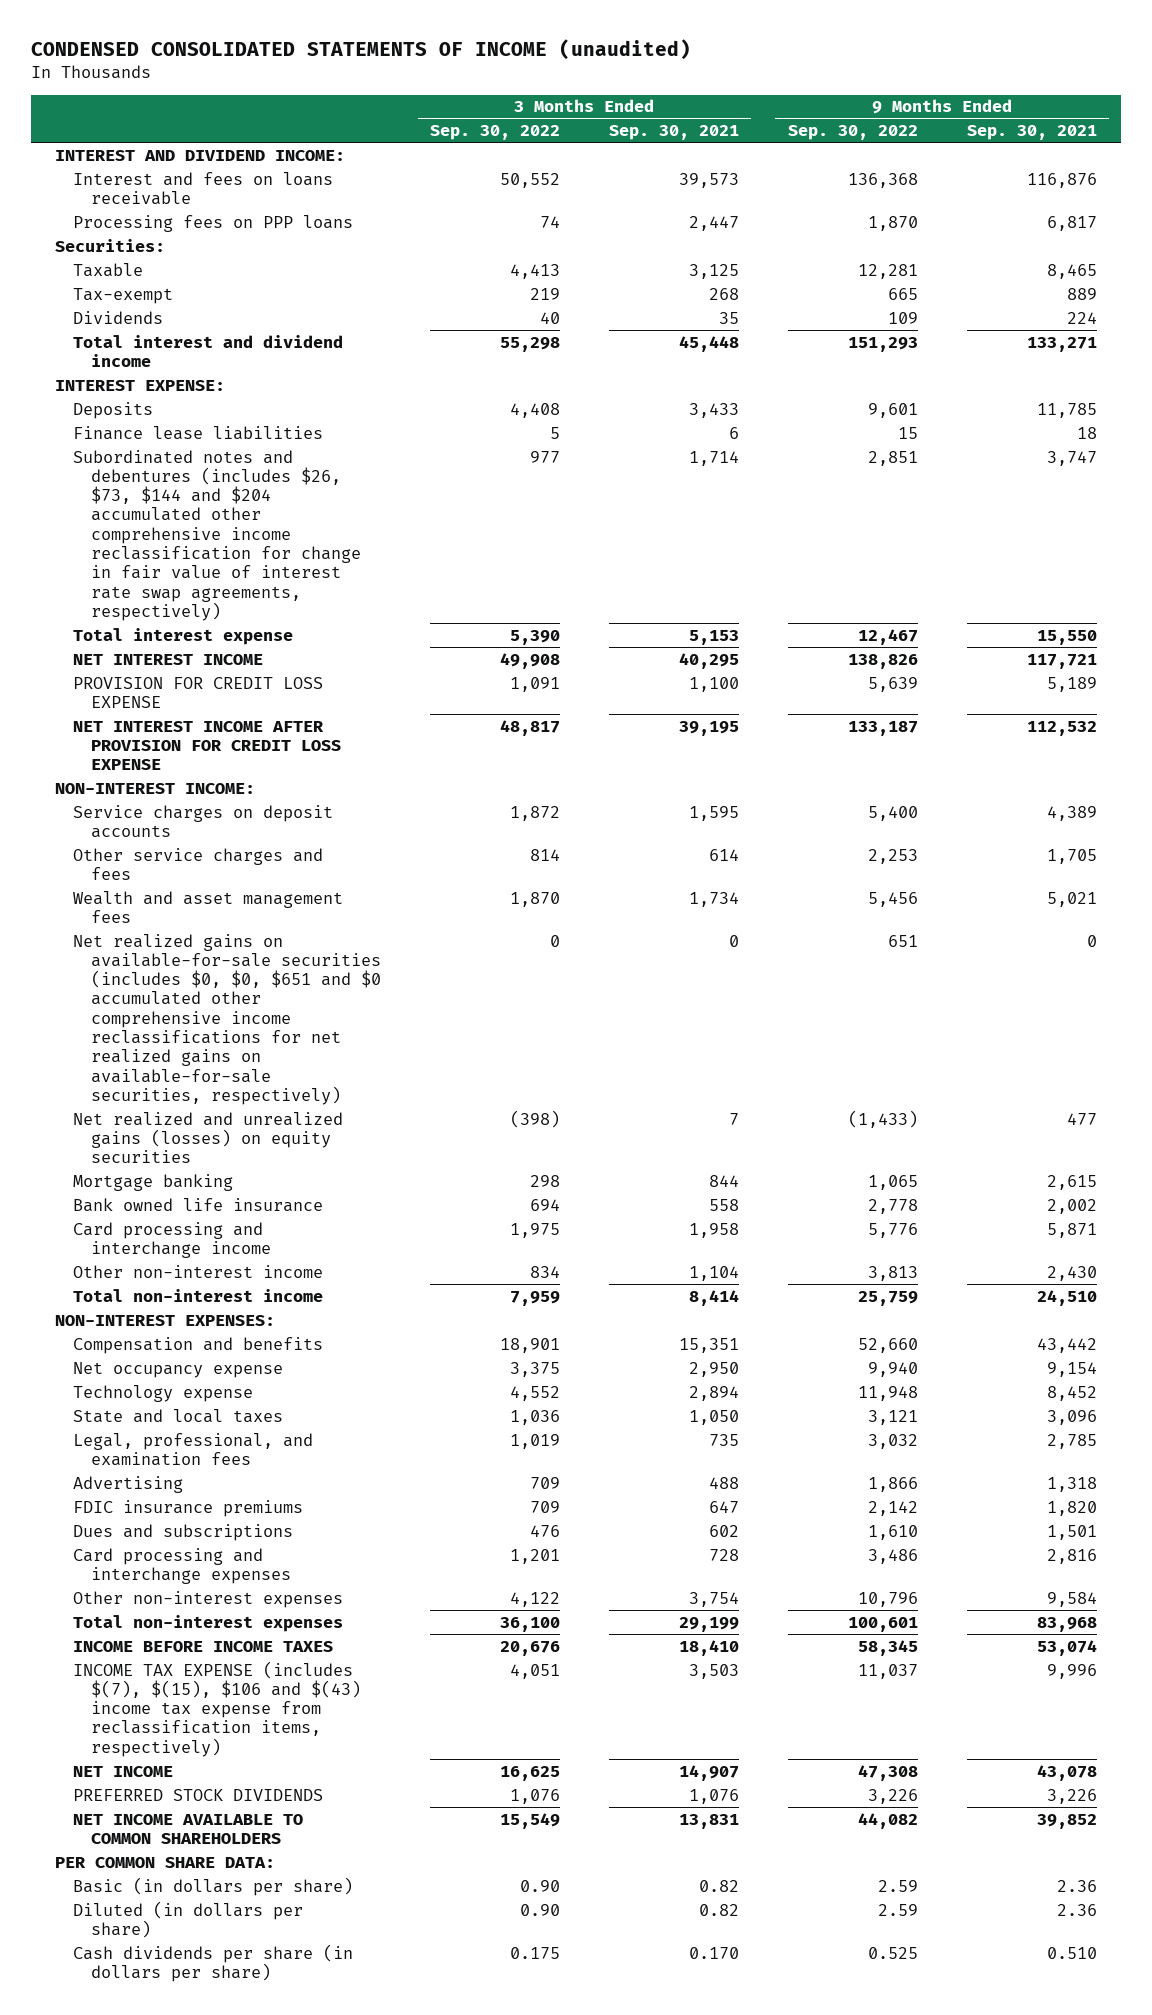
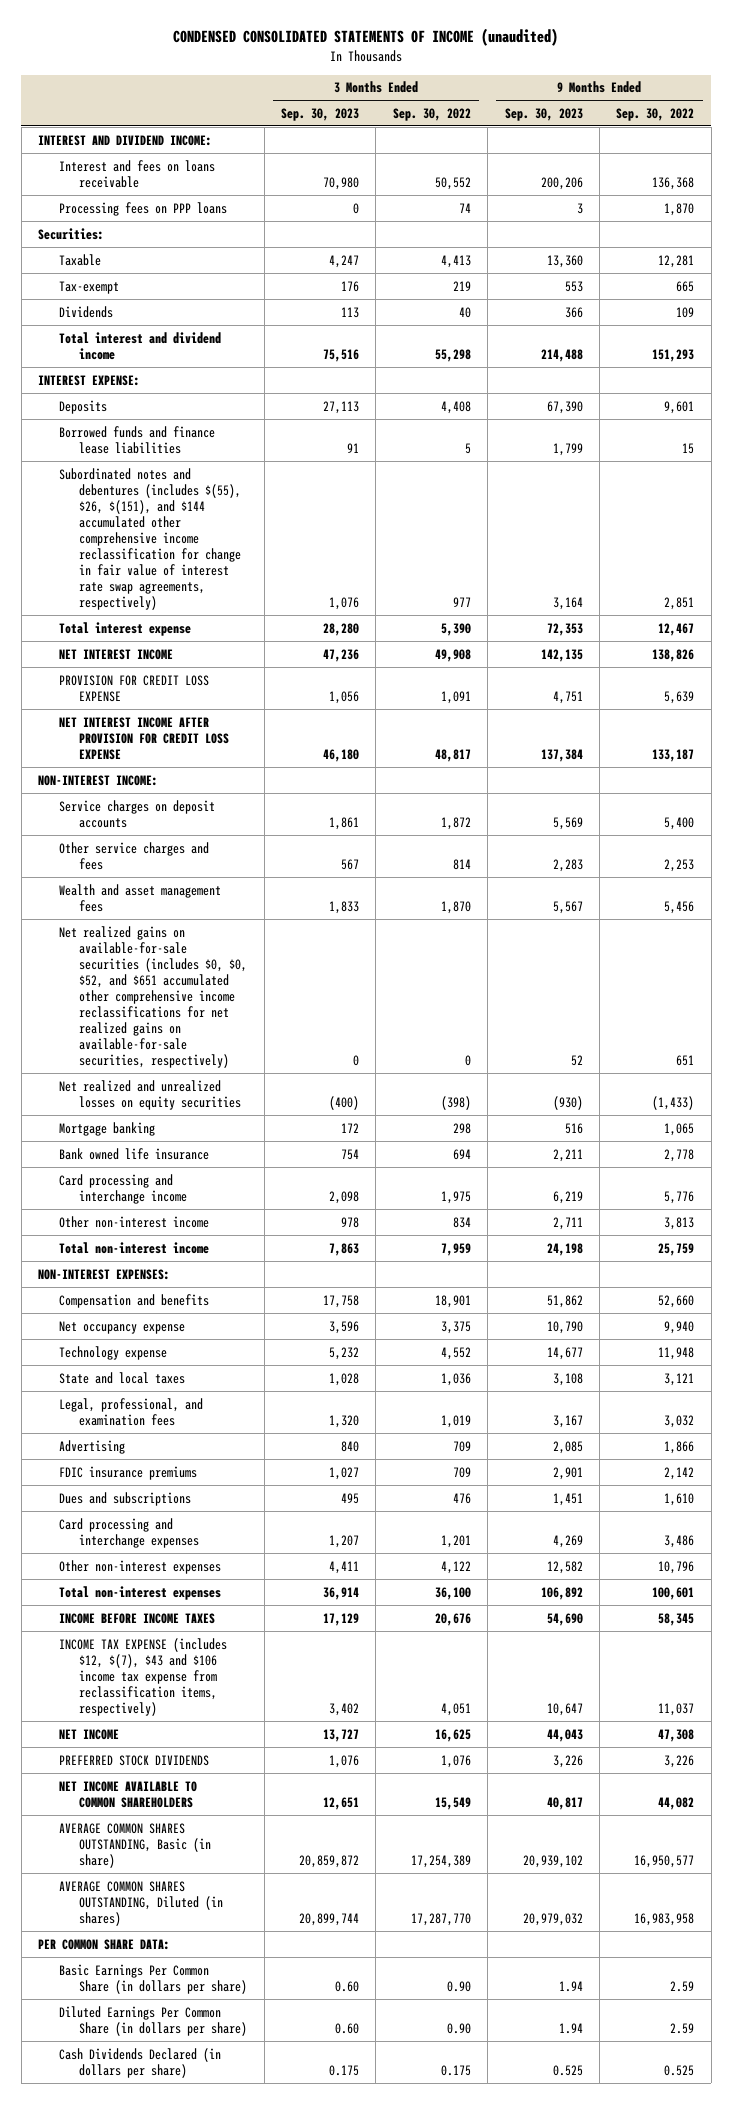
[608,125,739,141] Sep. 30, 2021 -> none
[966,125,1097,141] Sep. 30, 2021 -> none
none -> [280,107,359,121] Sep. 30, 2023
none -> [504,107,583,121] Sep. 30, 2023
[73,425,324,440] Finance lease liabilities -> [58,425,215,454] Borrowed funds and finance lease liabilities
[73,449,362,621] Subordinated notes and debentures (includes $26, $73, $144 and $204 accumulated other comprehensive income reclassification for change in fair value of interest rate swap agreements, respectively) -> [58,467,242,611] Subordinated notes and debentures (includes $(55), $26, $(151), and $144 accumulated other comprehensive income reclassification for change in fair value of interest rate swap agreements, respectively)
[73,933,382,1105] Net realized gains on available-for-sale securities (includes $0, $0, $651 and $0 accumulated other comprehensive income reclassifications for net realized gains on available-for-sale securities, respectively) -> [58,925,248,1069] Net realized gains on available-for-sale securities (includes $0, $0, $52, and $651 accumulated other comprehensive income reclassifications for net realized gains on available-for-sale securities, respectively)
[73,1111,344,1164] Net realized and unrealized gains (losses) on equity securities -> [58,1079,242,1110] Net realized and unrealized losses on equity securities
[73,1660,362,1757] INCOME TAX EXPENSE (includes $(7), $(15), $106 and $(43) income tax expense from reclassification items, respectively) -> [58,1637,227,1716] INCOME TAX EXPENSE (includes $12, $(7), $43 and $106 income tax expense from reclassification items, respectively)
none -> [58,1822,212,1868] AVERAGE COMMON SHARES OUTSTANDING, Basic (in share)
none -> [58,1880,224,1926] AVERAGE COMMON SHARES OUTSTANDING, Diluted (in shares)
[73,1876,354,1896] Basic (in dollars per share) -> [58,1963,248,1994] Basic Earnings Per Common Share (in dollars per share)
[73,1900,304,1938] Diluted (in dollars per share) -> [58,2005,248,2036] Diluted Earnings Per Common Share (in dollars per share)
[73,1943,354,1982] Cash dividends per share (in dollars per share) -> [58,2047,221,2078] Cash Dividends Declared (in dollars per share)

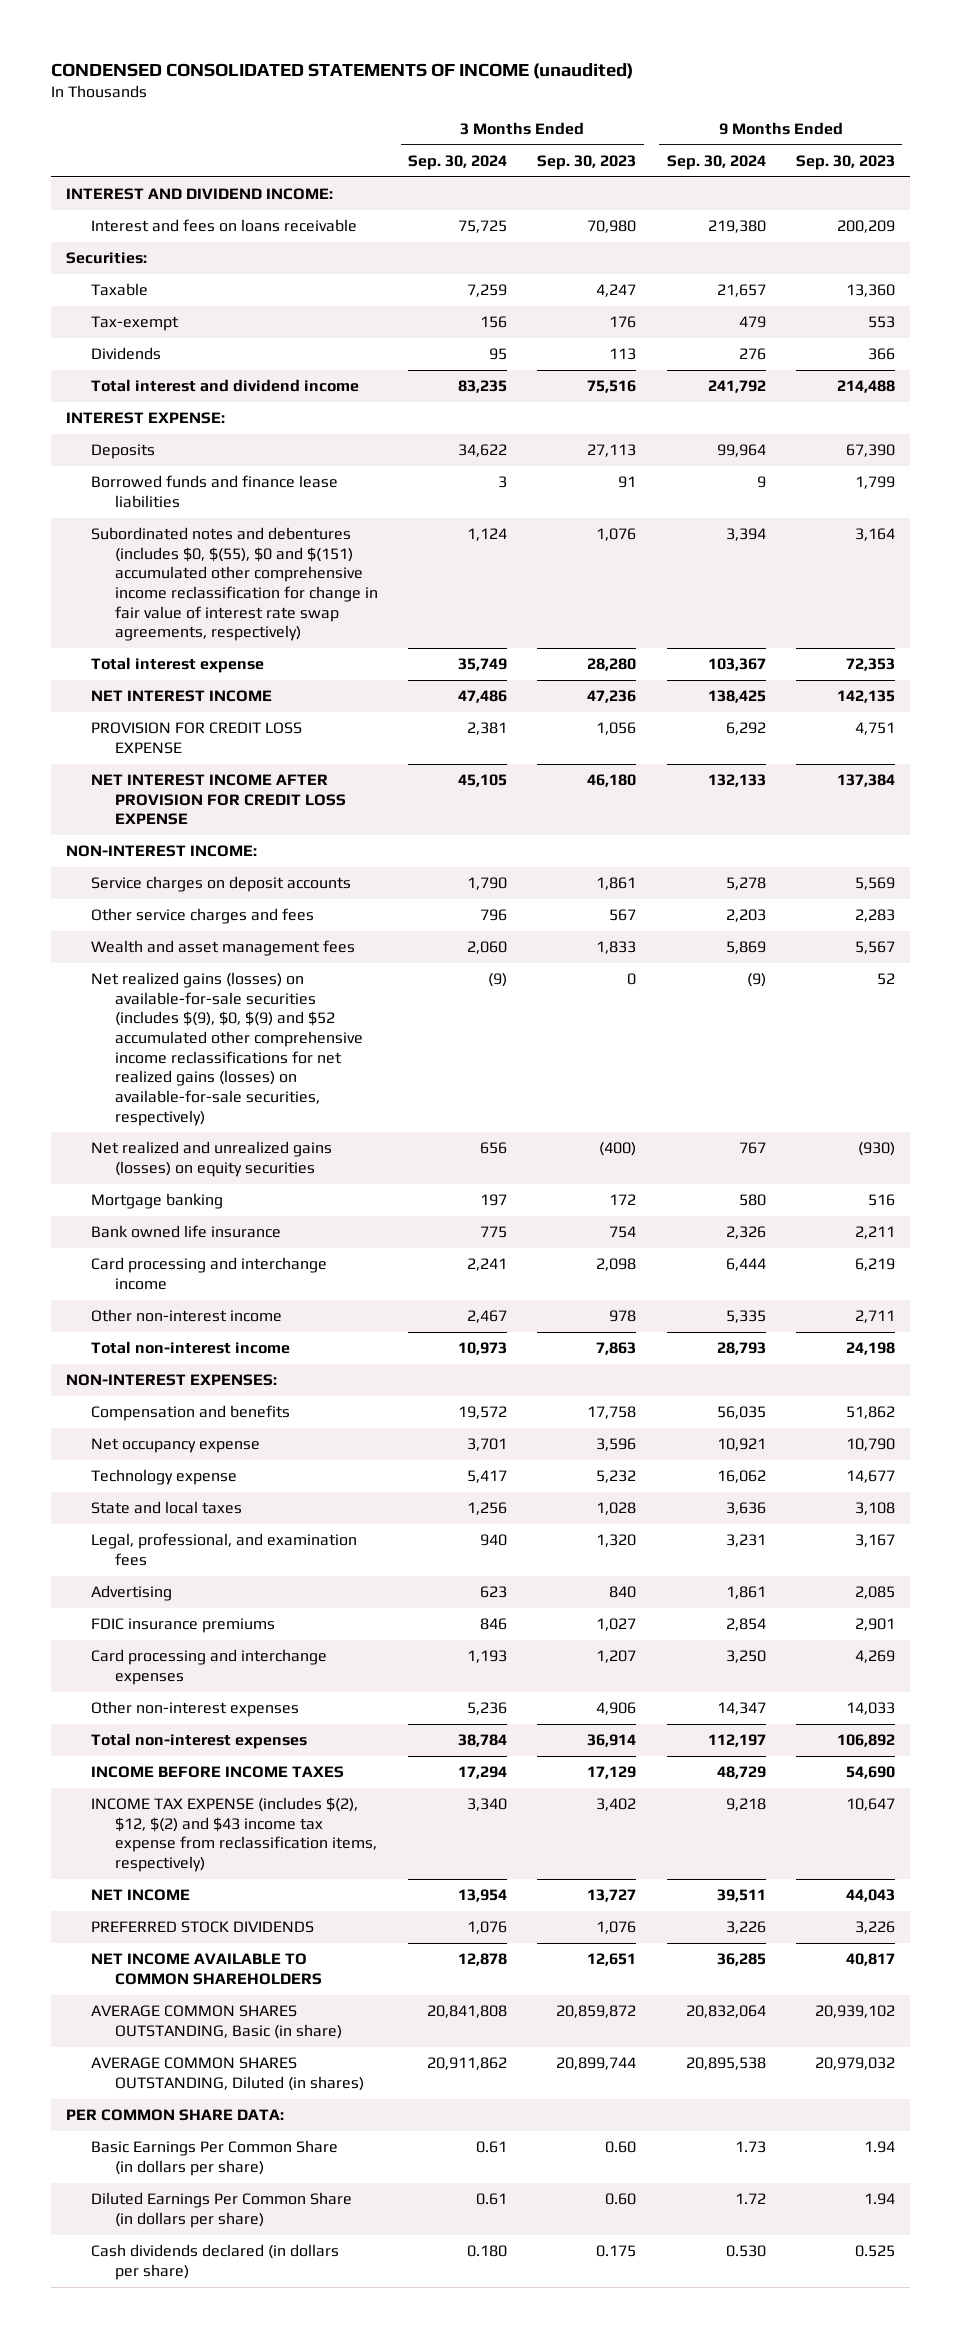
[392,107,471,121] Sep. 30, 2022 -> none
[616,107,695,121] Sep. 30, 2022 -> none
none -> [408,155,508,171] Sep. 30, 2024
none -> [666,155,766,171] Sep. 30, 2024
[58,201,227,216] Processing fees on PPP loans -> none
[540,176,583,190] 200,206 -> [836,220,895,234] 200,209
[58,467,242,611] Subordinated notes and debentures (includes $(55), $26, $(151), and $144 accumulated other comprehensive income reclassification for change in fair value of interest rate swap agreements, respectively) -> [90,527,379,642] Subordinated notes and debentures (includes $0, $(55), $0 and $(151) accumulated other comprehensive income reclassification for change in fair value of interest rate swap agreements, respectively)
[58,925,248,1069] Net realized gains on available-for-sale securities (includes $0, $0, $52, and $651 accumulated other comprehensive income reclassifications for net realized gains on available-for-sale securities, respectively) -> [90,972,364,1126] Net realized gains (losses) on available-for-sale securities (includes $(9), $0, $(9) and $52 accumulated other comprehensive income reclassifications for net realized gains (losses) on available-for-sale securities, respectively)
[58,1079,242,1110] Net realized and unrealized losses on equity securities -> [90,1141,332,1177] Net realized and unrealized gains (losses) on equity securities
[58,1491,191,1506] Dues and subscriptions -> none
[328,1560,359,1574] 4,411 -> [596,1702,637,1716] 4,906
[546,1560,583,1574] 12,582 -> [845,1702,895,1716] 14,033
[58,1637,227,1716] INCOME TAX EXPENSE (includes $12, $(7), $43 and $106 income tax expense from reclassification items, respectively) -> [90,1797,378,1873] INCOME TAX EXPENSE (includes $(2), $12, $(2) and $43 income tax expense from reclassification items, respectively)
[58,2047,221,2078] Cash Dividends Declared (in dollars per share) -> [90,2244,339,2280] Cash dividends declared (in dollars per share)

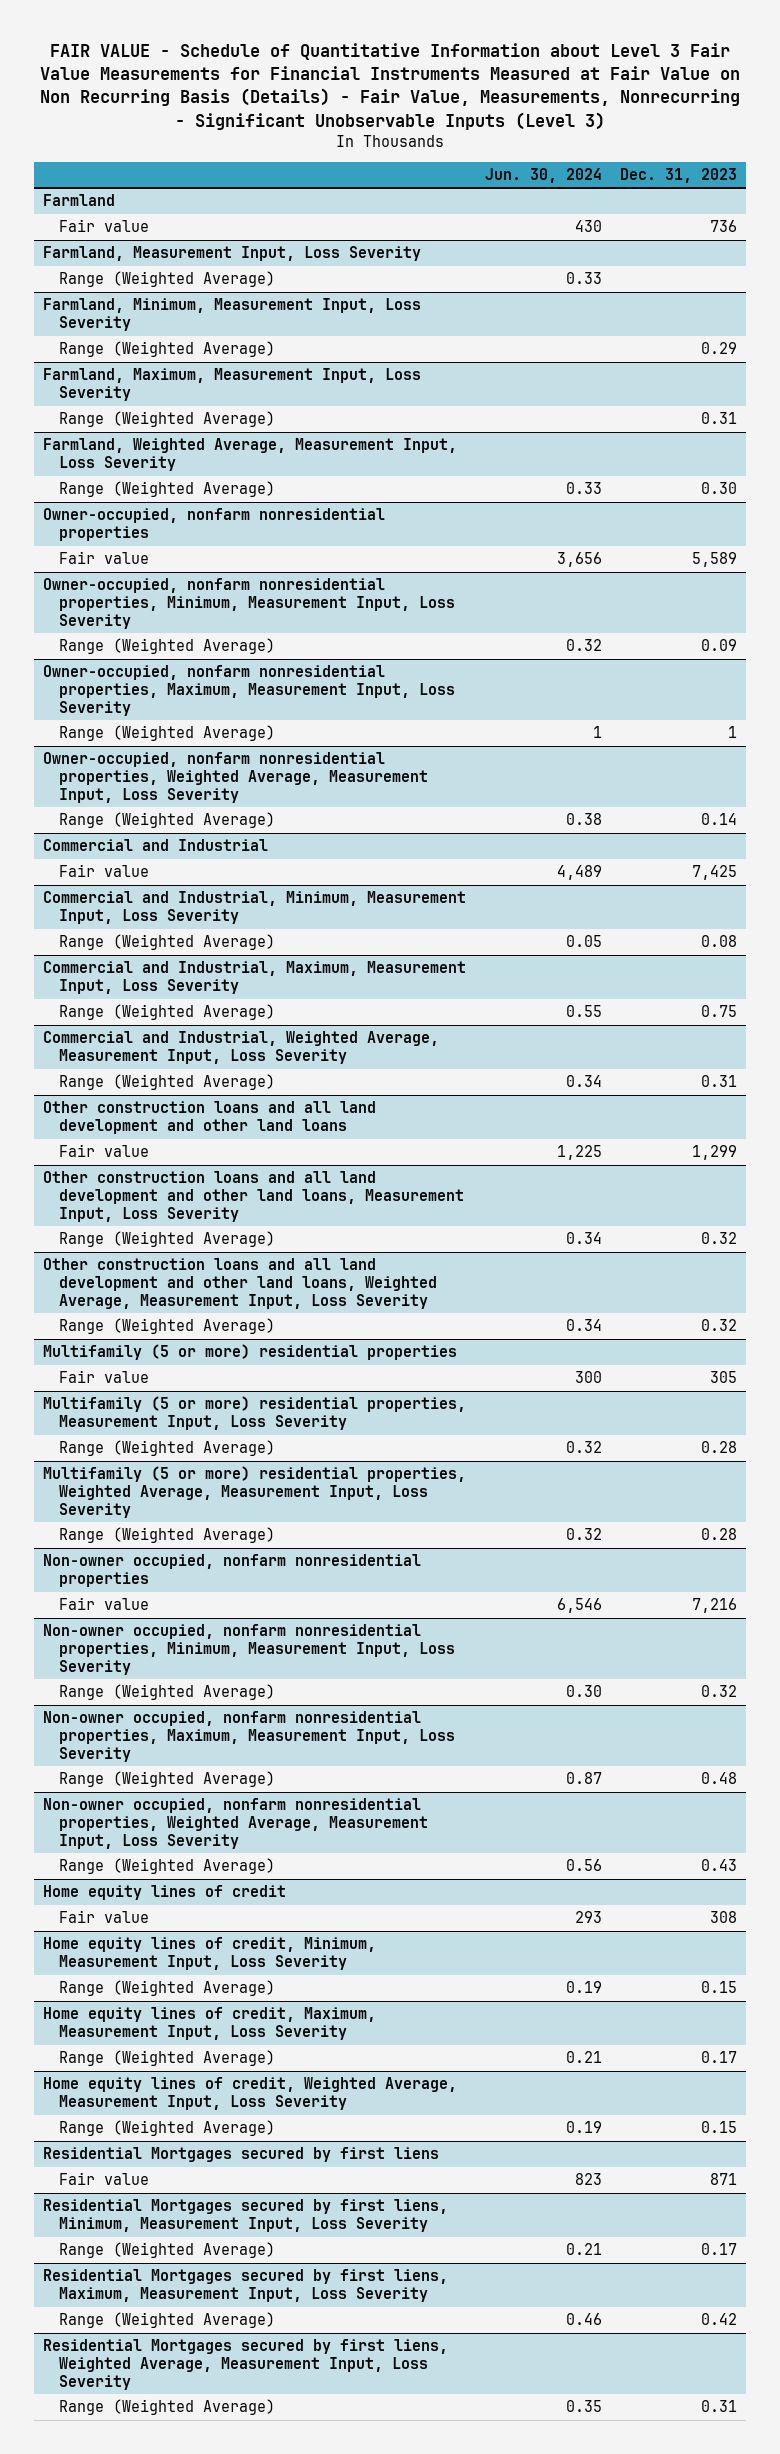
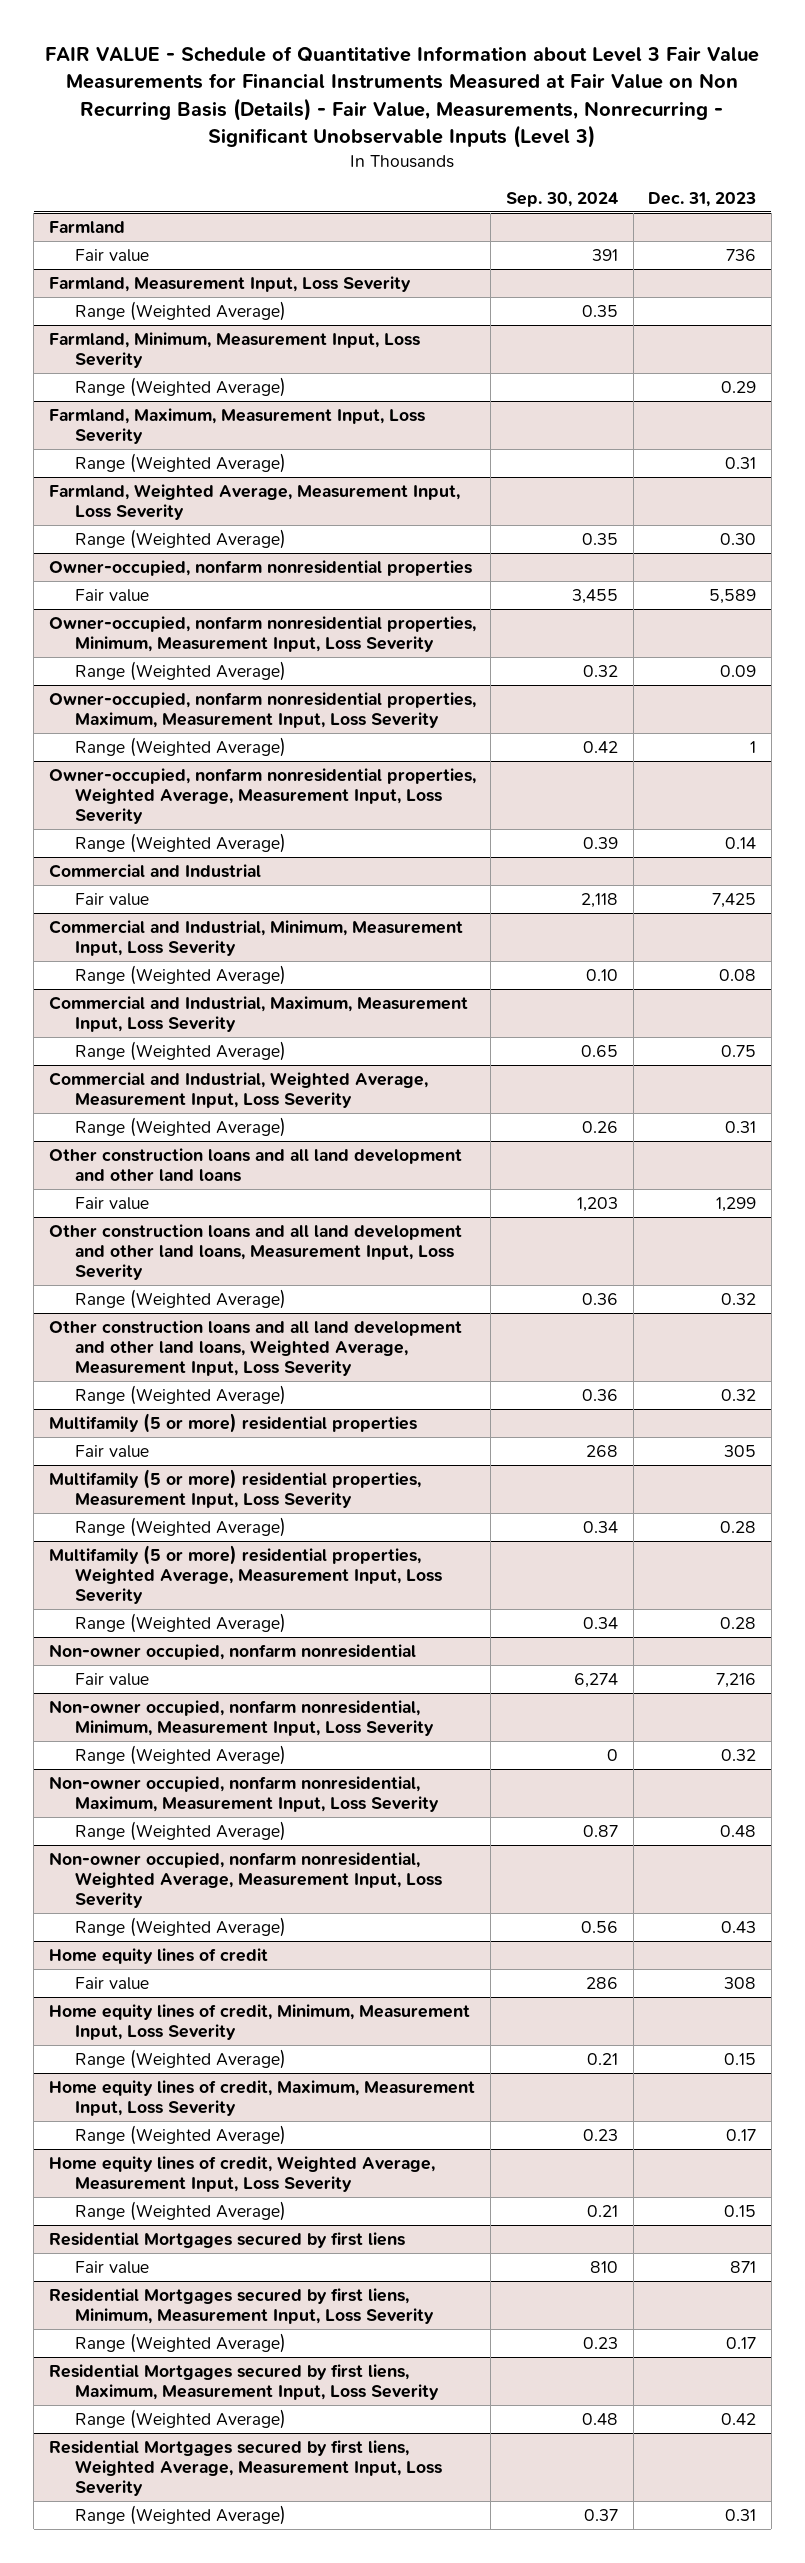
[484,167,602,183] Jun. 30, 2024 -> none
none -> [505,191,618,207] Sep. 30, 2024
[43,1554,422,1588] Non-owner occupied, nonfarm nonresidential properties -> [48,1643,416,1660] Non-owner occupied, nonfarm nonresidential
[43,1624,456,1675] Non-owner occupied, nonfarm nonresidential properties, Minimum, Measurement Input, Loss Severity -> [48,1699,434,1737] Non-owner occupied, nonfarm nonresidential, Minimum, Measurement Input, Loss Severity
[43,1711,456,1762] Non-owner occupied, nonfarm nonresidential properties, Maximum, Measurement Input, Loss Severity -> [48,1775,439,1813] Non-owner occupied, nonfarm nonresidential, Maximum, Measurement Input, Loss Severity
[43,1798,429,1849] Non-owner occupied, nonfarm nonresidential properties, Weighted Average, Measurement Input, Loss Severity -> [48,1851,442,1909] Non-owner occupied, nonfarm nonresidential, Weighted Average, Measurement Input, Loss Severity

